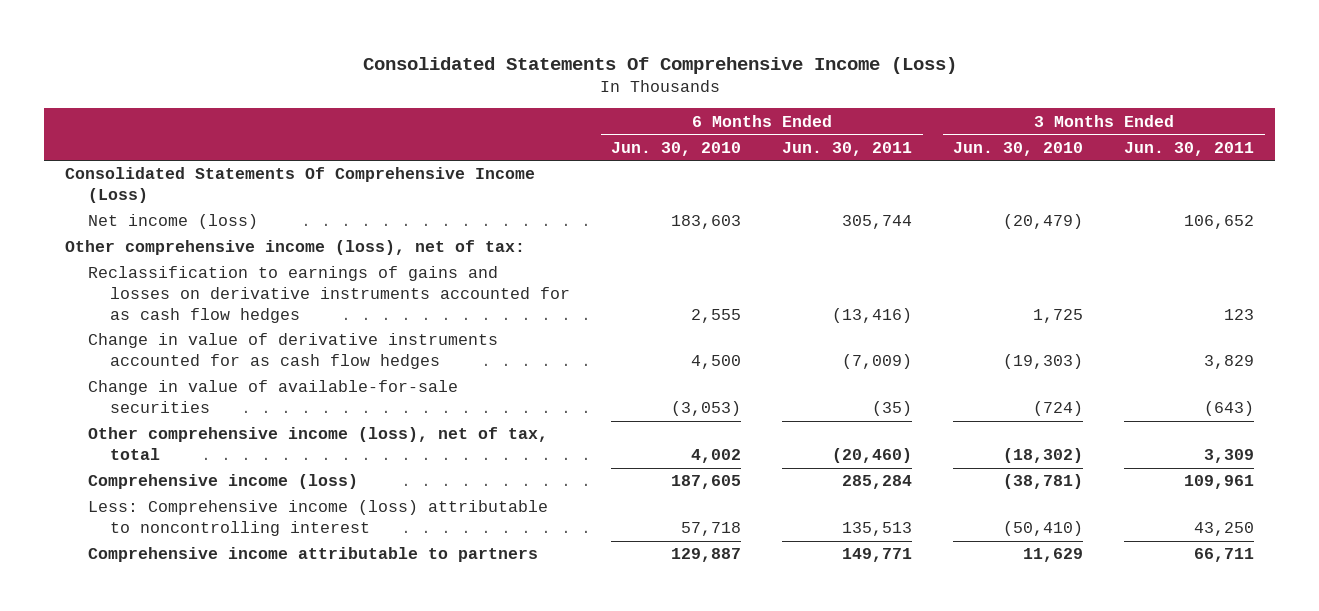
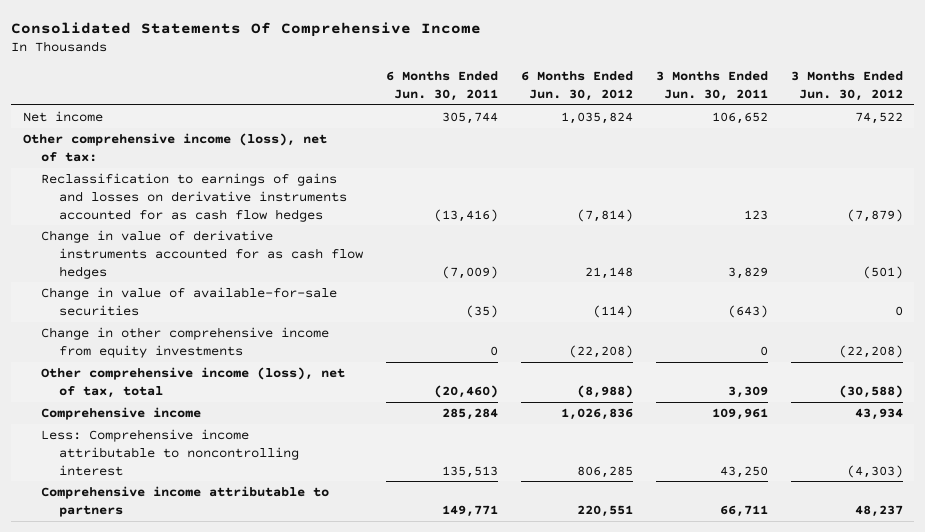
[362,56,957,74] Consolidated Statements Of Comprehensive Income (Loss) -> [11,21,482,37] Consolidated Statements Of Comprehensive Income
[611,141,742,156] Jun. 30, 2010 -> none
[953,141,1084,156] Jun. 30, 2010 -> none
none -> [520,71,633,102] 6 Months Ended Jun. 30, 2012
none -> [790,71,903,102] 3 Months Ended Jun. 30, 2012
[64,167,535,204] Consolidated Statements Of Comprehensive Income (Loss) -> none
[87,214,258,230] Net income (loss) -> [22,111,103,123] Net income
none -> [40,327,329,358] Change in other comprehensive income from equity investments
[87,474,358,490] Comprehensive income (loss) -> [40,407,201,421] Comprehensive income
[87,500,548,537] Less: Comprehensive income (loss) attributable to noncontrolling interest -> [40,429,300,476] Less: Comprehensive income attributable to noncontrolling interest

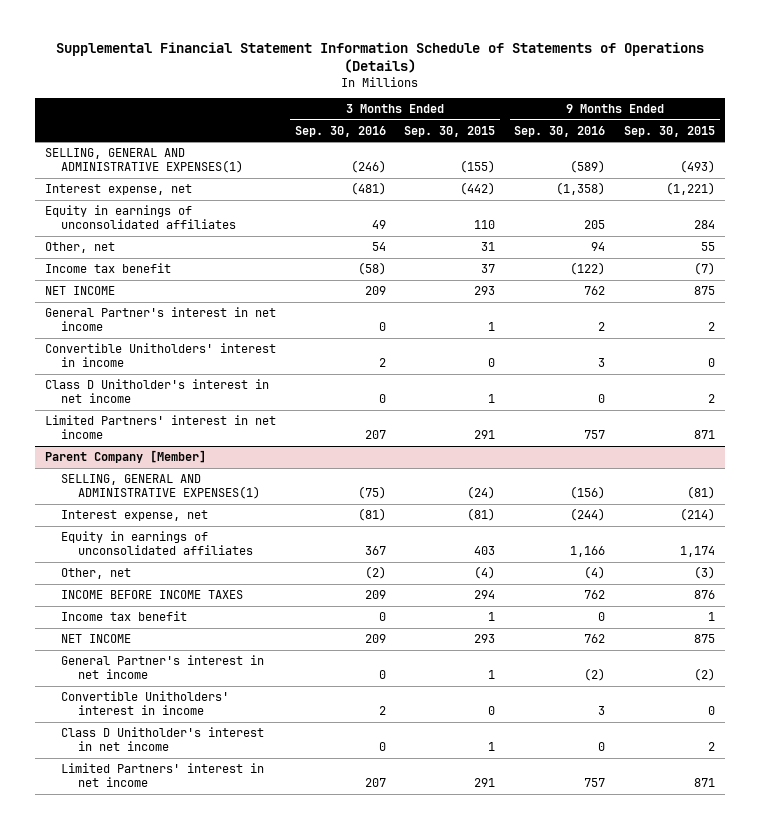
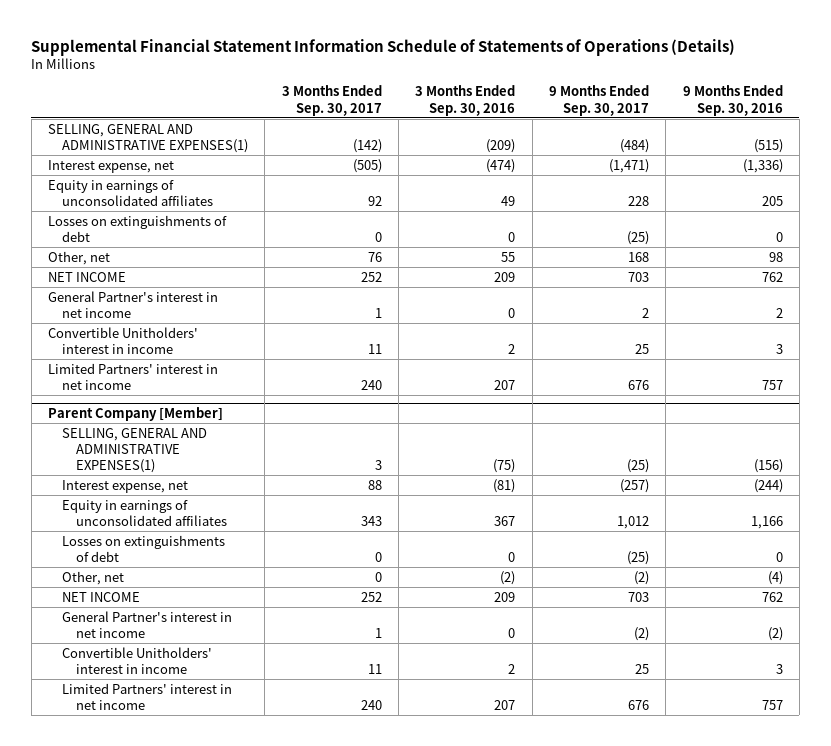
[404,125,496,137] Sep. 30, 2015 -> none
[624,125,716,137] Sep. 30, 2015 -> none
none -> [281,85,382,116] 3 Months Ended Sep. 30, 2017
none -> [548,85,649,116] 9 Months Ended Sep. 30, 2017
[350,159,386,173] (246) -> [486,138,516,153] (209)
[570,159,606,173] (589) -> [753,138,783,153] (515)
[350,182,386,196] (481) -> [486,158,516,173] (474)
[556,182,606,196] (1,358) -> [742,158,783,173] (1,336)
[44,263,171,274] Income tax benefit -> none
none -> [48,214,228,242] Losses on extinguishments of debt
[371,242,386,252] 54 -> [501,251,516,262] 55
[591,242,606,252] 94 -> [768,251,783,262] 98
[44,379,269,403] Class D Unitholder's interest in net income -> none
none -> [62,534,226,562] Losses on extinguishments of debt
[61,590,244,600] INCOME BEFORE INCOME TAXES -> none
[61,611,188,622] Income tax benefit -> none
[61,727,265,751] Class D Unitholder's interest in net income -> none

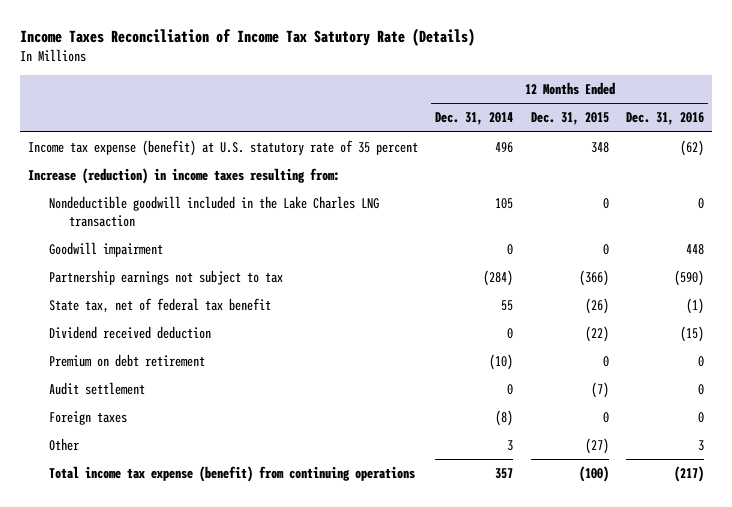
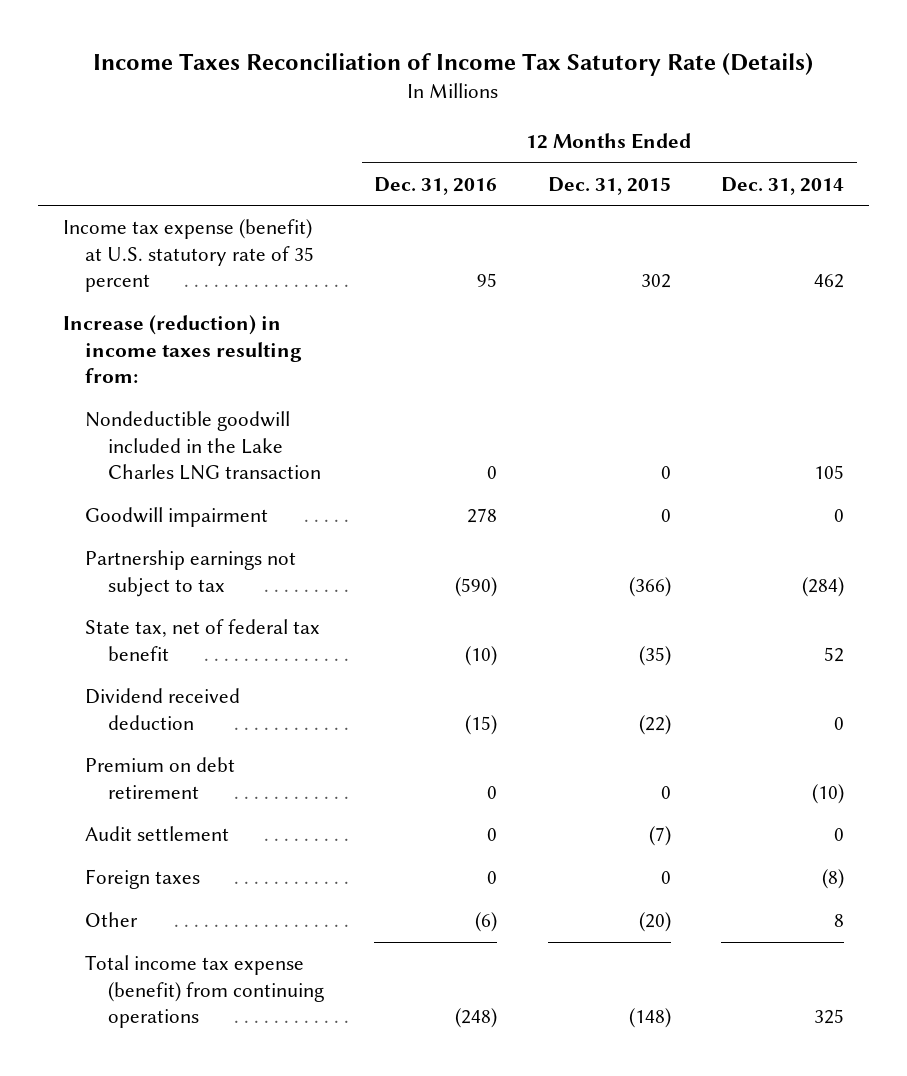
[495,142,514,154] 496 -> [814,274,845,289] 462
[590,142,609,154] 348 -> [640,274,671,289] 302
[679,140,704,157] (62) -> [477,273,498,288] 95
[685,244,704,256] 448 -> [467,508,498,524] 278
[501,300,514,312] 55 -> [824,646,845,662] 52
[584,298,609,315] (26) -> [638,645,671,666] (35)
[685,298,704,315] (1) -> [465,645,498,666] (10)
[507,440,514,452] 3 -> [834,914,845,928] 8
[584,438,609,455] (27) -> [638,912,671,933] (20)
[697,440,704,452] 3 -> [475,912,498,933] (6)
[495,468,514,480] 357 -> [814,1009,845,1025] 325
[578,466,609,483] (100) -> [628,1008,671,1029] (148)
[673,466,704,483] (217) -> [455,1008,498,1029] (248)

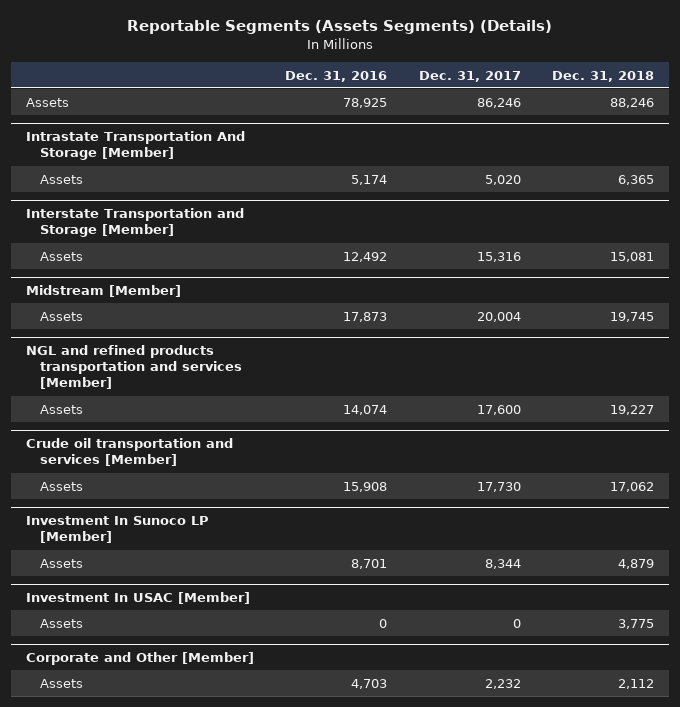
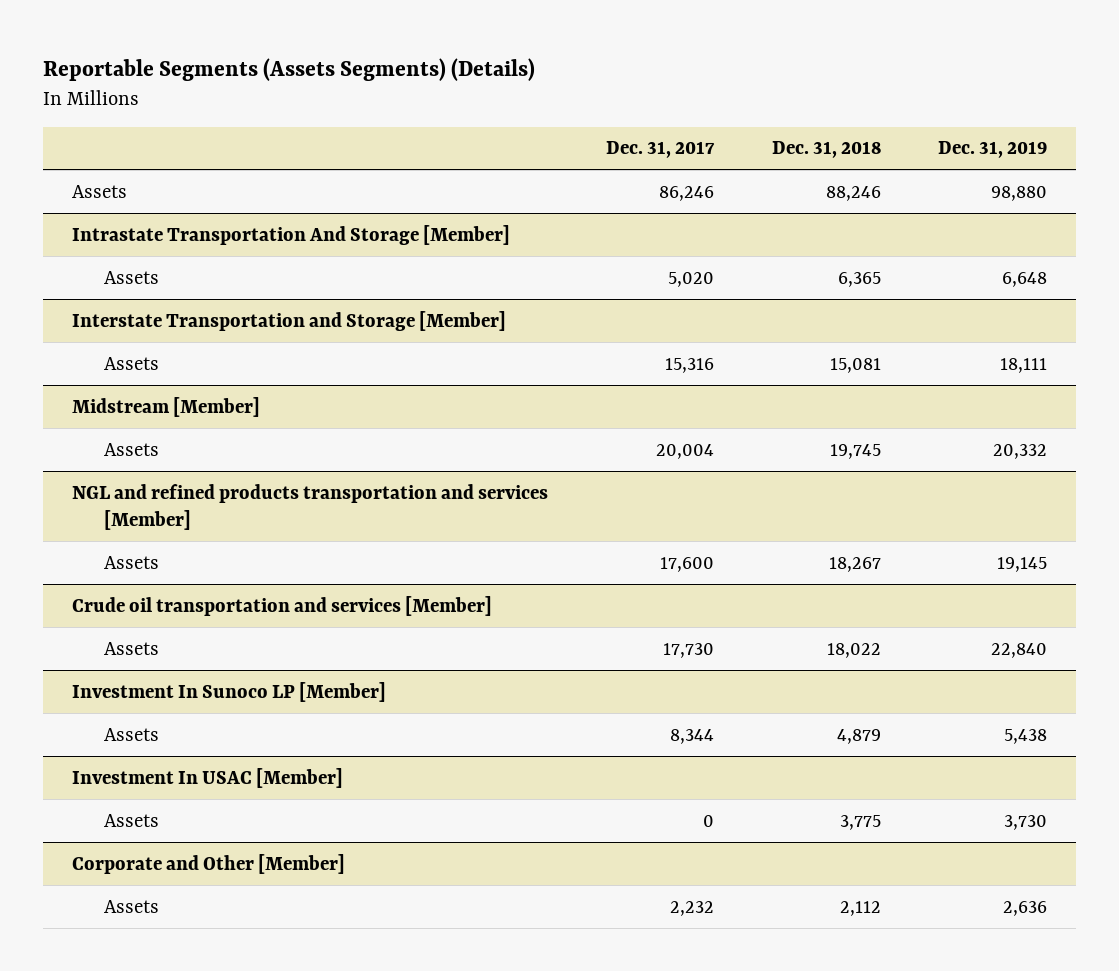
[285,70,388,82] Dec. 31, 2016 -> none
none -> [938,141,1048,159] Dec. 31, 2019
[609,404,654,415] 19,227 -> [828,556,881,572] 18,267
[609,481,654,492] 17,062 -> [826,642,881,658] 18,022

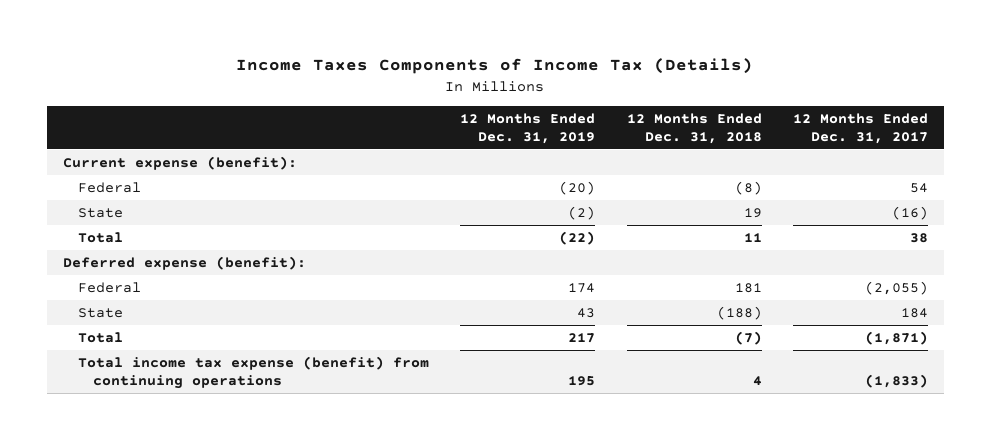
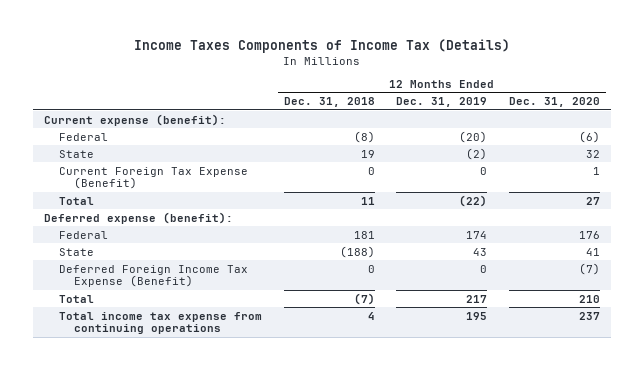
[793,112,929,144] 12 Months Ended Dec. 31, 2017 -> none
none -> [509,97,601,108] Dec. 31, 2020
none -> [58,166,248,190] Current Foreign Tax Expense (Benefit)
none -> [58,264,248,288] Deferred Foreign Income Tax Expense (Benefit)
[77,355,429,389] Total income tax expense (benefit) from continuing operations -> [58,311,262,335] Total income tax expense from continuing operations

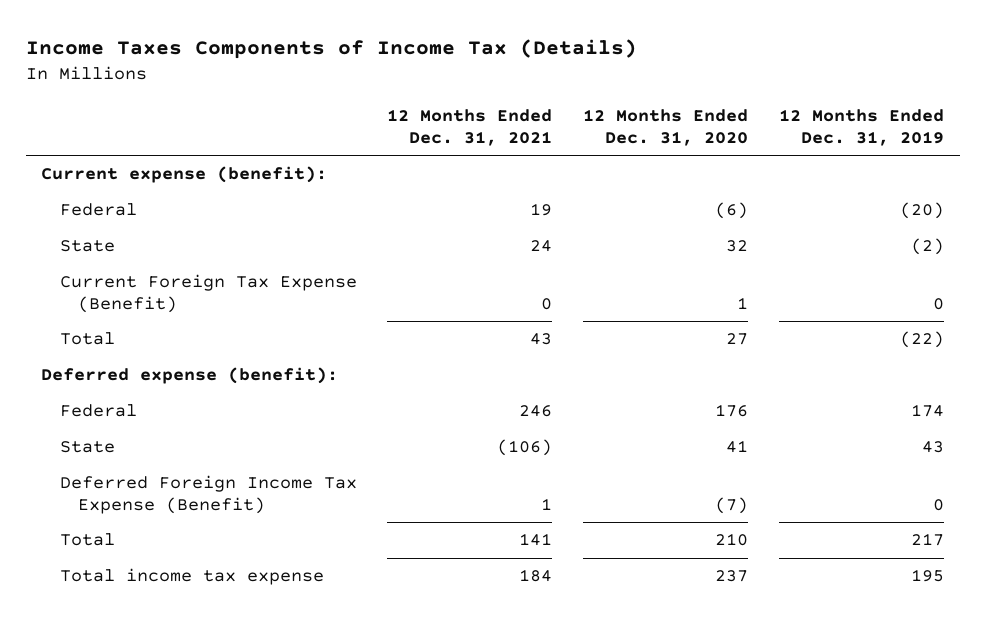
[283,97,375,108] Dec. 31, 2018 -> none
none -> [387,109,553,146] 12 Months Ended Dec. 31, 2021
[58,311,262,335] Total income tax expense from continuing operations -> [59,568,324,586] Total income tax expense

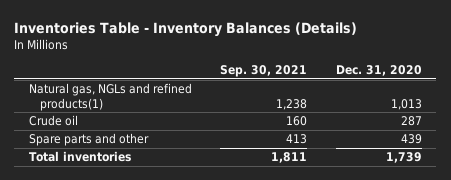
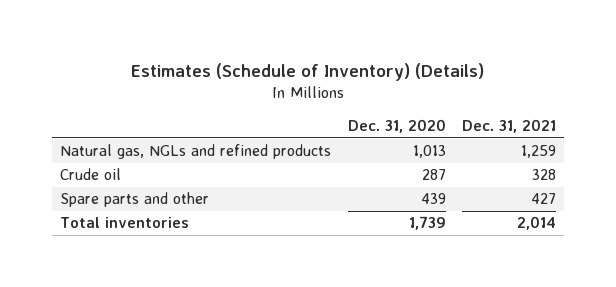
[14,21,358,37] Inventories Table - Inventory Balances (Details) -> [131,62,485,81] Estimates (Schedule of Inventory) (Details)
[220,65,308,78] Sep. 30, 2021 -> none
none -> [461,119,556,134] Dec. 31, 2021
[28,83,192,111] Natural gas, NGLs and refined products(1) -> [60,144,332,160] Natural gas, NGLs and refined products

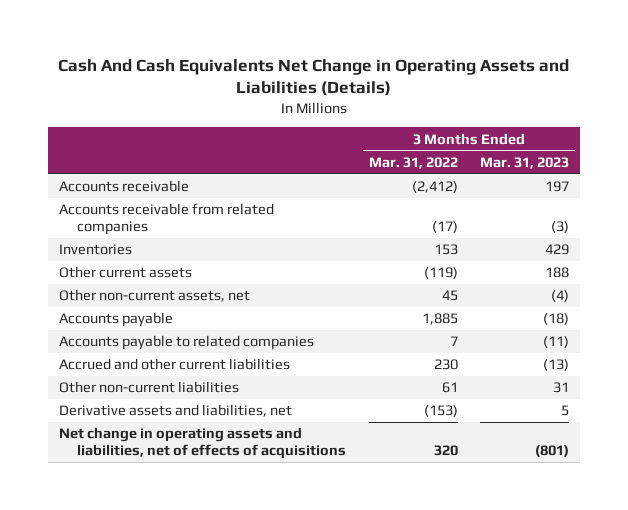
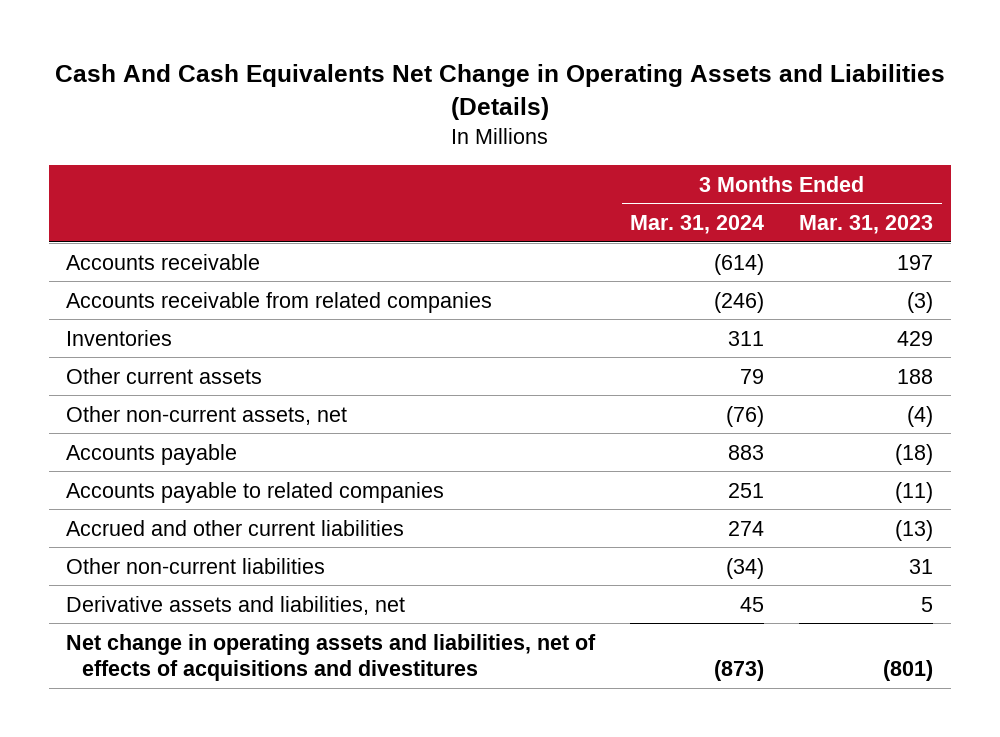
[368,156,458,169] Mar. 31, 2022 -> none
none -> [630,214,765,234] Mar. 31, 2024
[59,427,347,460] Net change in operating assets and liabilities, net of effects of acquisitions -> [66,633,597,682] Net change in operating assets and liabilities, net of effects of acquisitions and divestitures

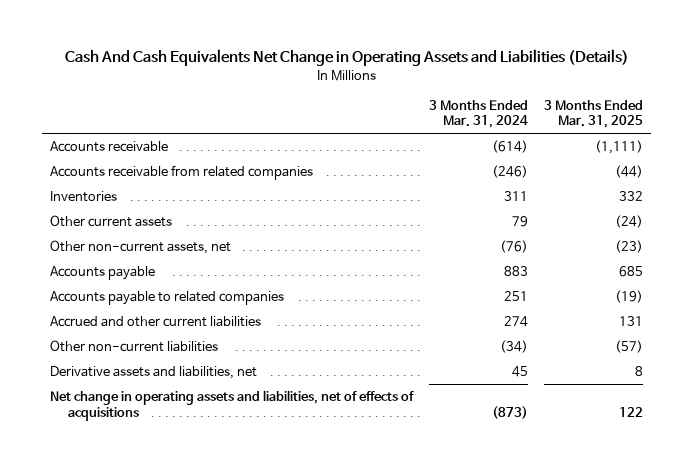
[799,214,934,234] Mar. 31, 2023 -> none
none -> [544,99,644,129] 3 Months Ended Mar. 31, 2025
[66,633,597,682] Net change in operating assets and liabilities, net of effects of acquisitions and divestitures -> [50,390,415,421] Net change in operating assets and liabilities, net of effects of acquisitions

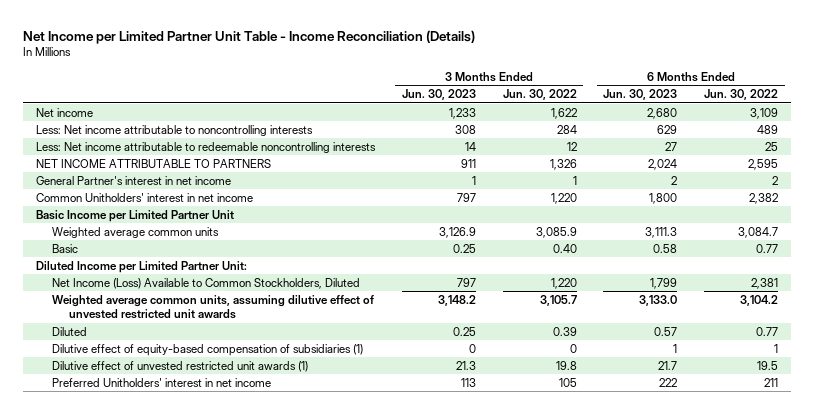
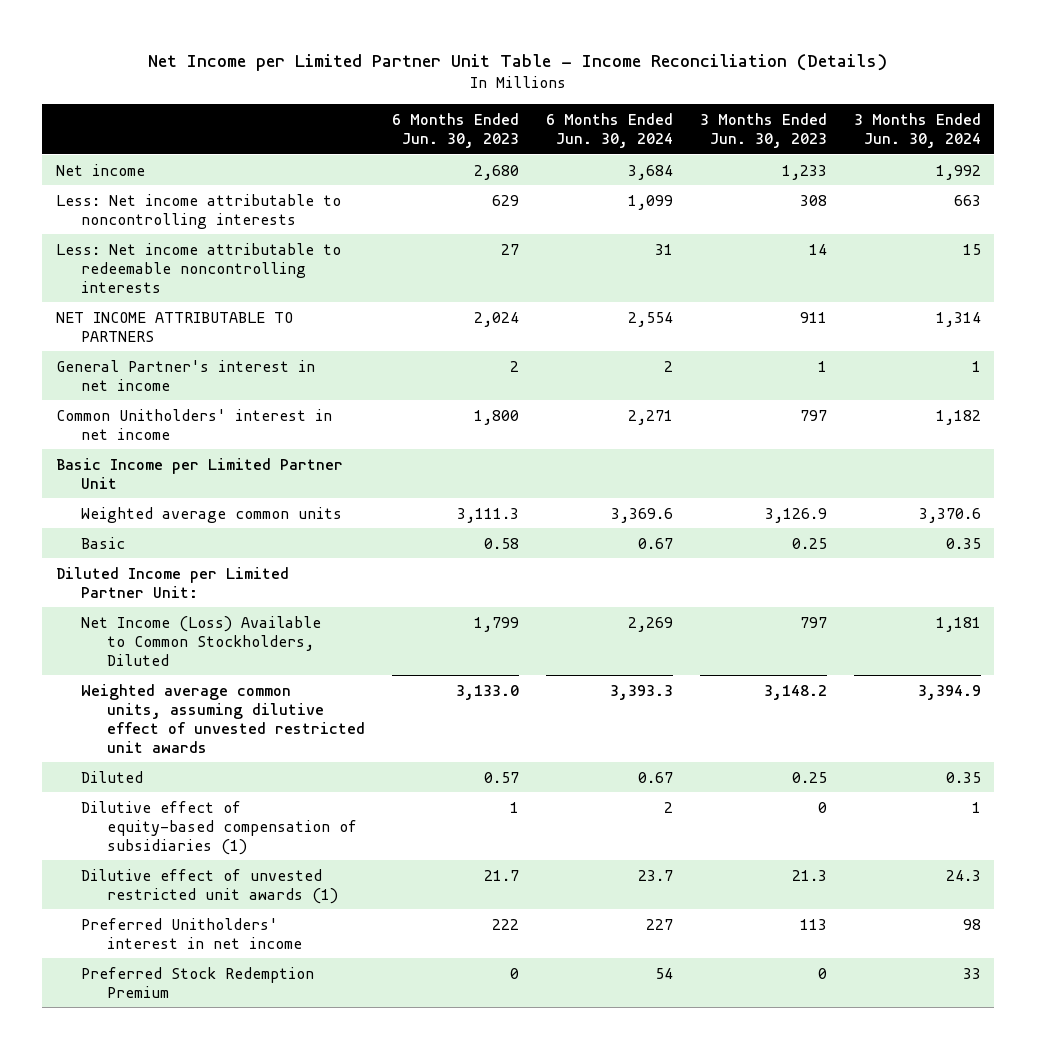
[502,89,577,101] Jun. 30, 2022 -> none
[704,89,779,101] Jun. 30, 2022 -> none
none -> [545,112,673,148] 6 Months Ended Jun. 30, 2024
none -> [853,112,981,148] 3 Months Ended Jun. 30, 2024
none -> [81,966,315,998] Preferred Stock Redemption Premium

